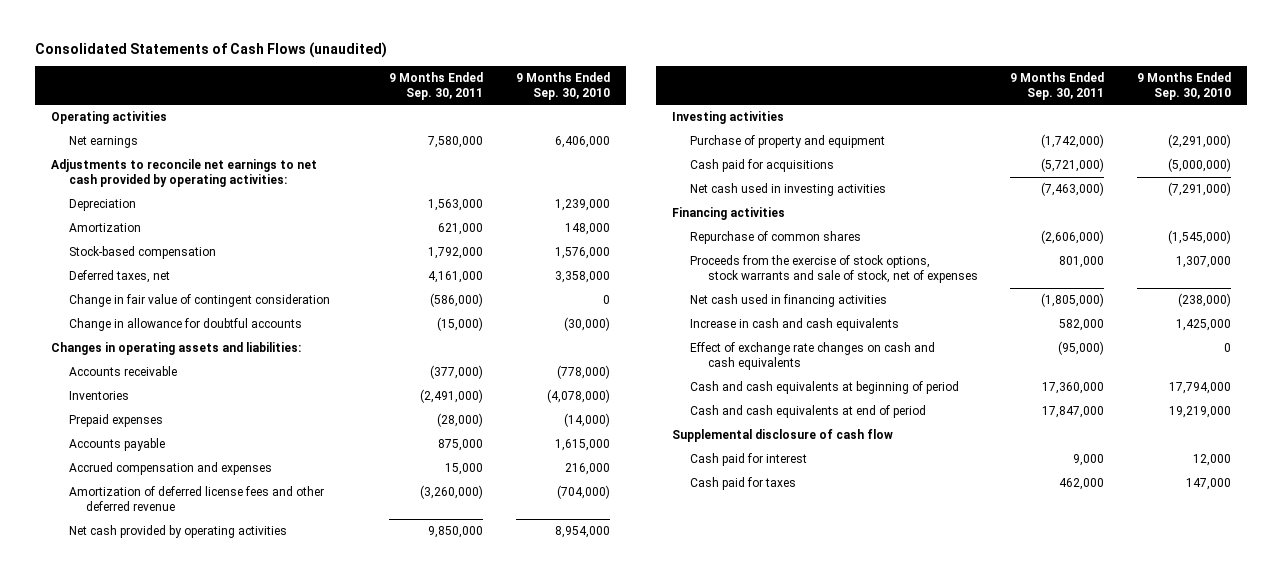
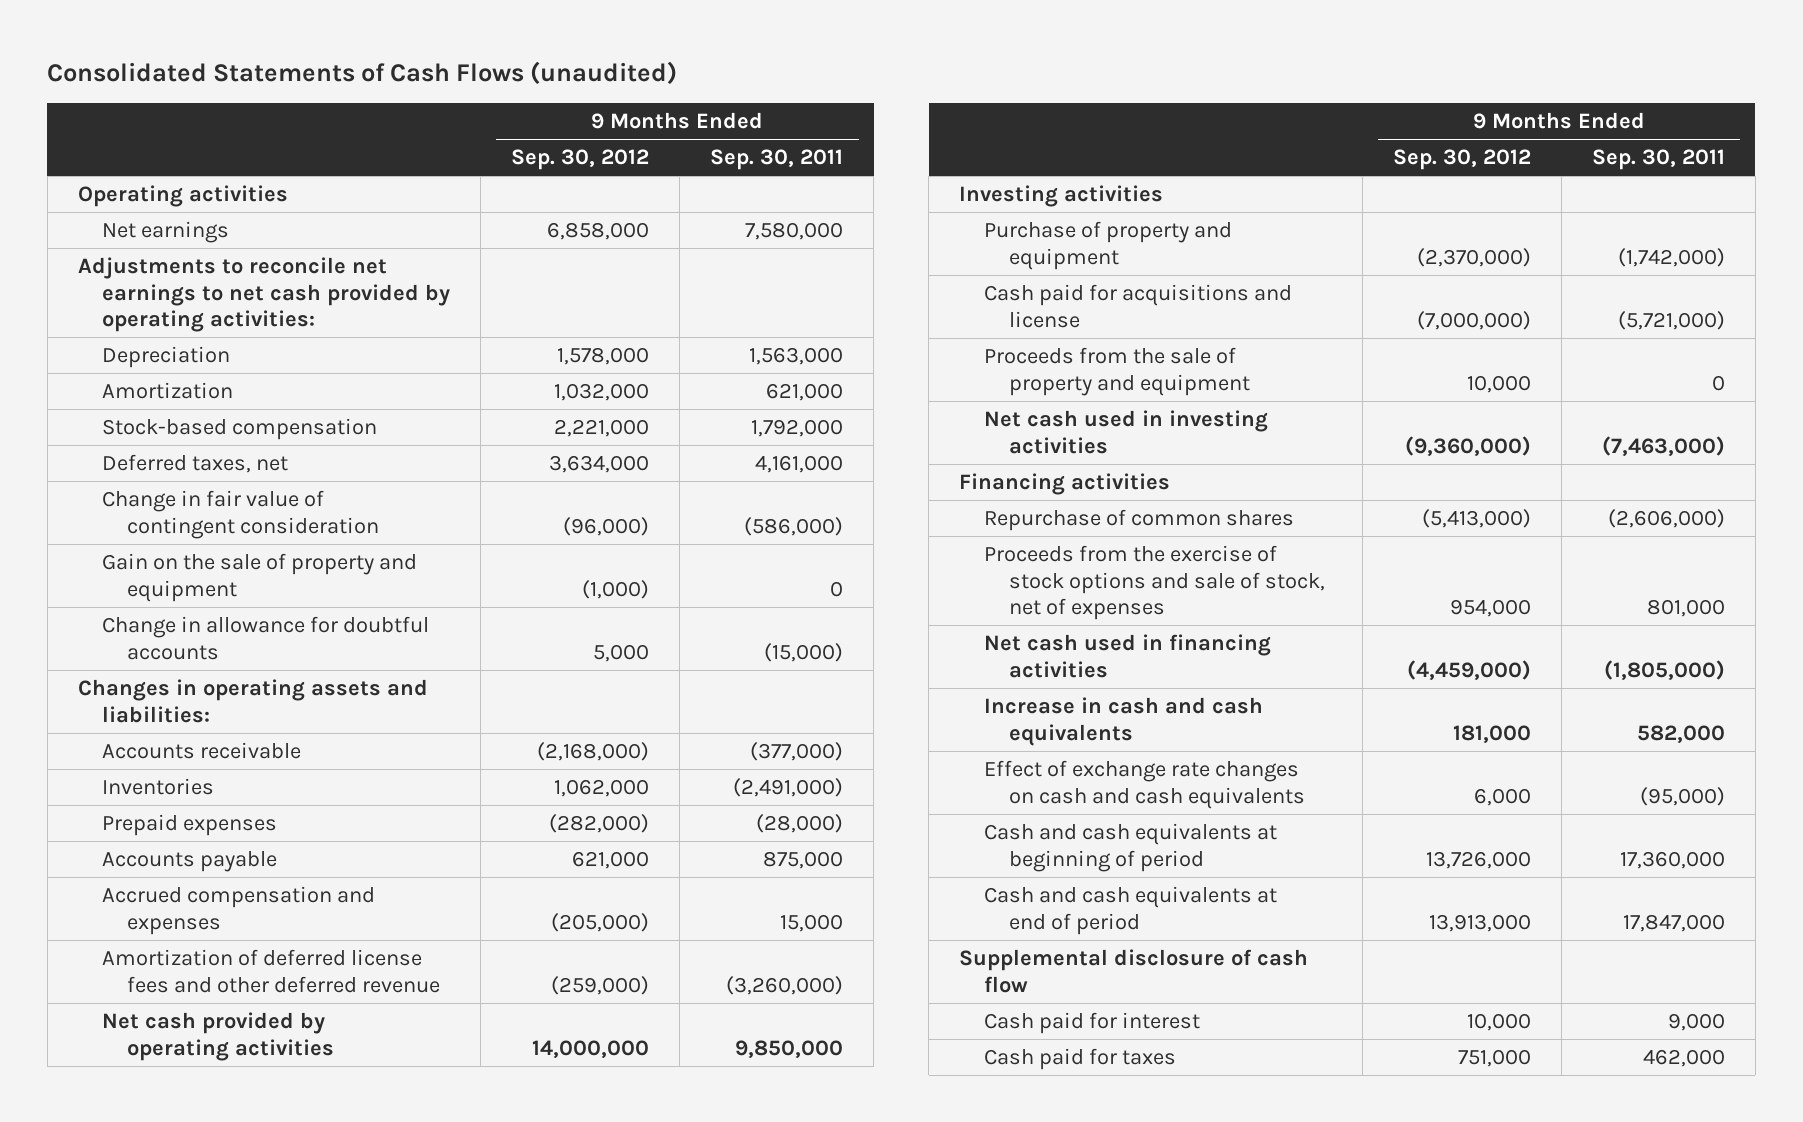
[515,71,610,100] 9 Months Ended Sep. 30, 2010 -> none
none -> [511,149,650,171] Sep. 30, 2012
none -> [102,552,418,602] Gain on the sale of property and equipment
[689,159,834,173] Cash paid for acquisitions -> [984,283,1293,328] Cash paid for acquisitions and license
none -> [984,346,1250,396] Proceeds from the sale of property and equipment
[689,255,978,284] Proceeds from the exercise of stock options, stock warrants and sale of stock, net of expenses -> [984,544,1325,621] Proceeds from the exercise of stock options and sale of stock, net of expenses

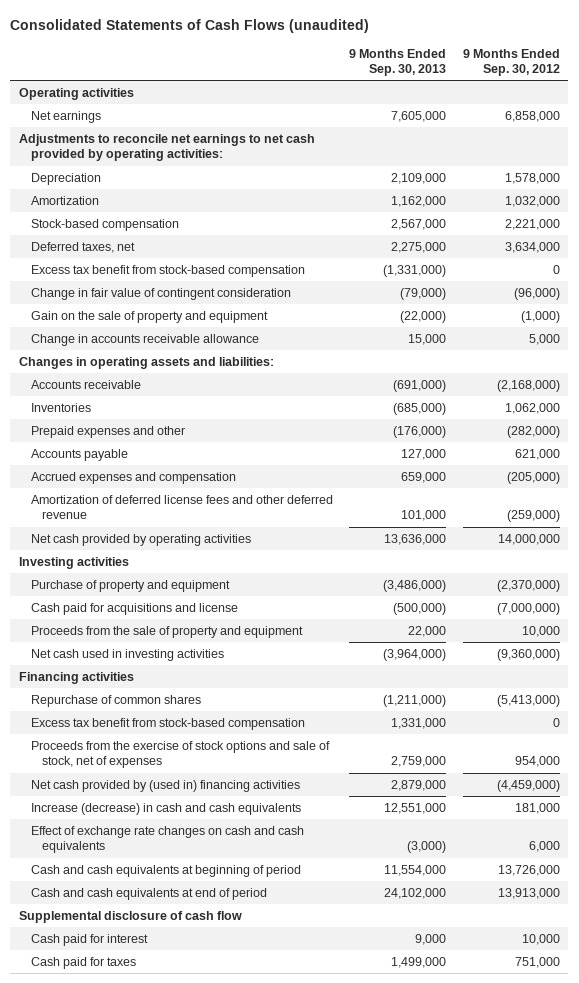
[710,149,844,171] Sep. 30, 2011 -> none
none -> [349,48,447,77] 9 Months Ended Sep. 30, 2013
none -> [30,264,305,277] Excess tax benefit from stock-based compensation
[102,615,430,660] Change in allowance for doubtful accounts -> [30,333,259,346] Change in accounts receivable allowance
[102,813,278,836] Prepaid expenses -> [30,425,185,438] Prepaid expenses and other
[102,885,376,935] Accrued compensation and expenses -> [30,471,236,484] Accrued expenses and compensation
none -> [30,717,305,730] Excess tax benefit from stock-based compensation
[984,633,1272,678] Net cash used in financing activities -> [30,779,300,792] Net cash provided by (used in) financing activities
[984,696,1264,746] Increase in cash and cash equivalents -> [30,802,301,815] Increase (decrease) in cash and cash equivalents

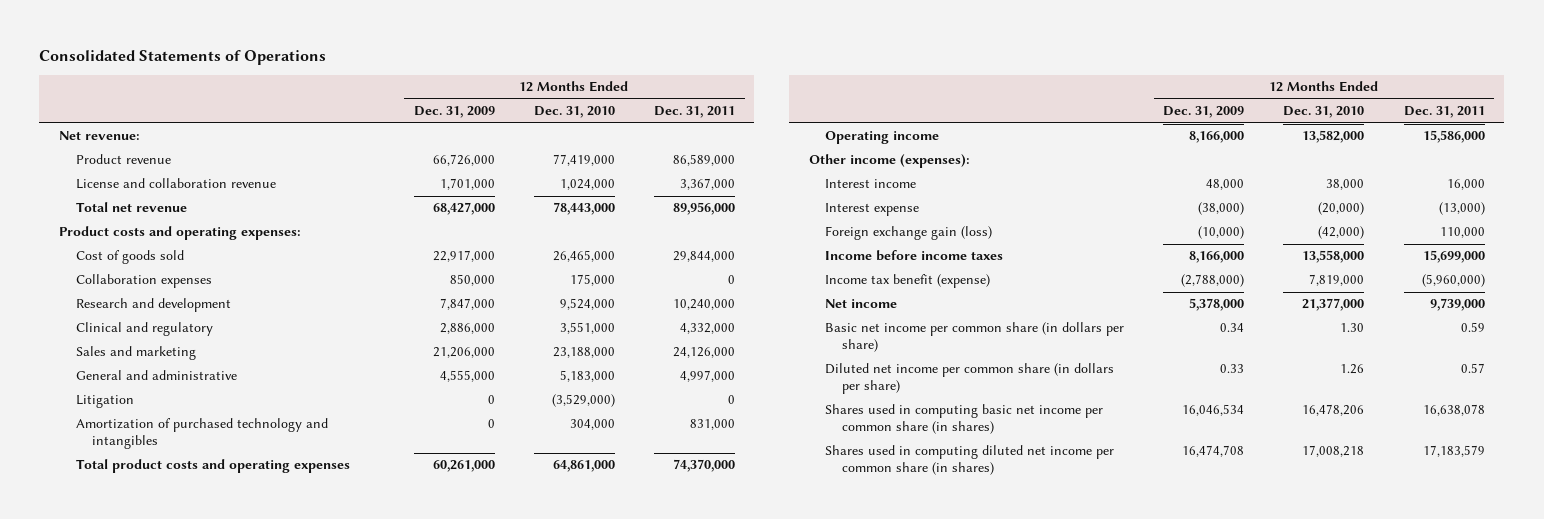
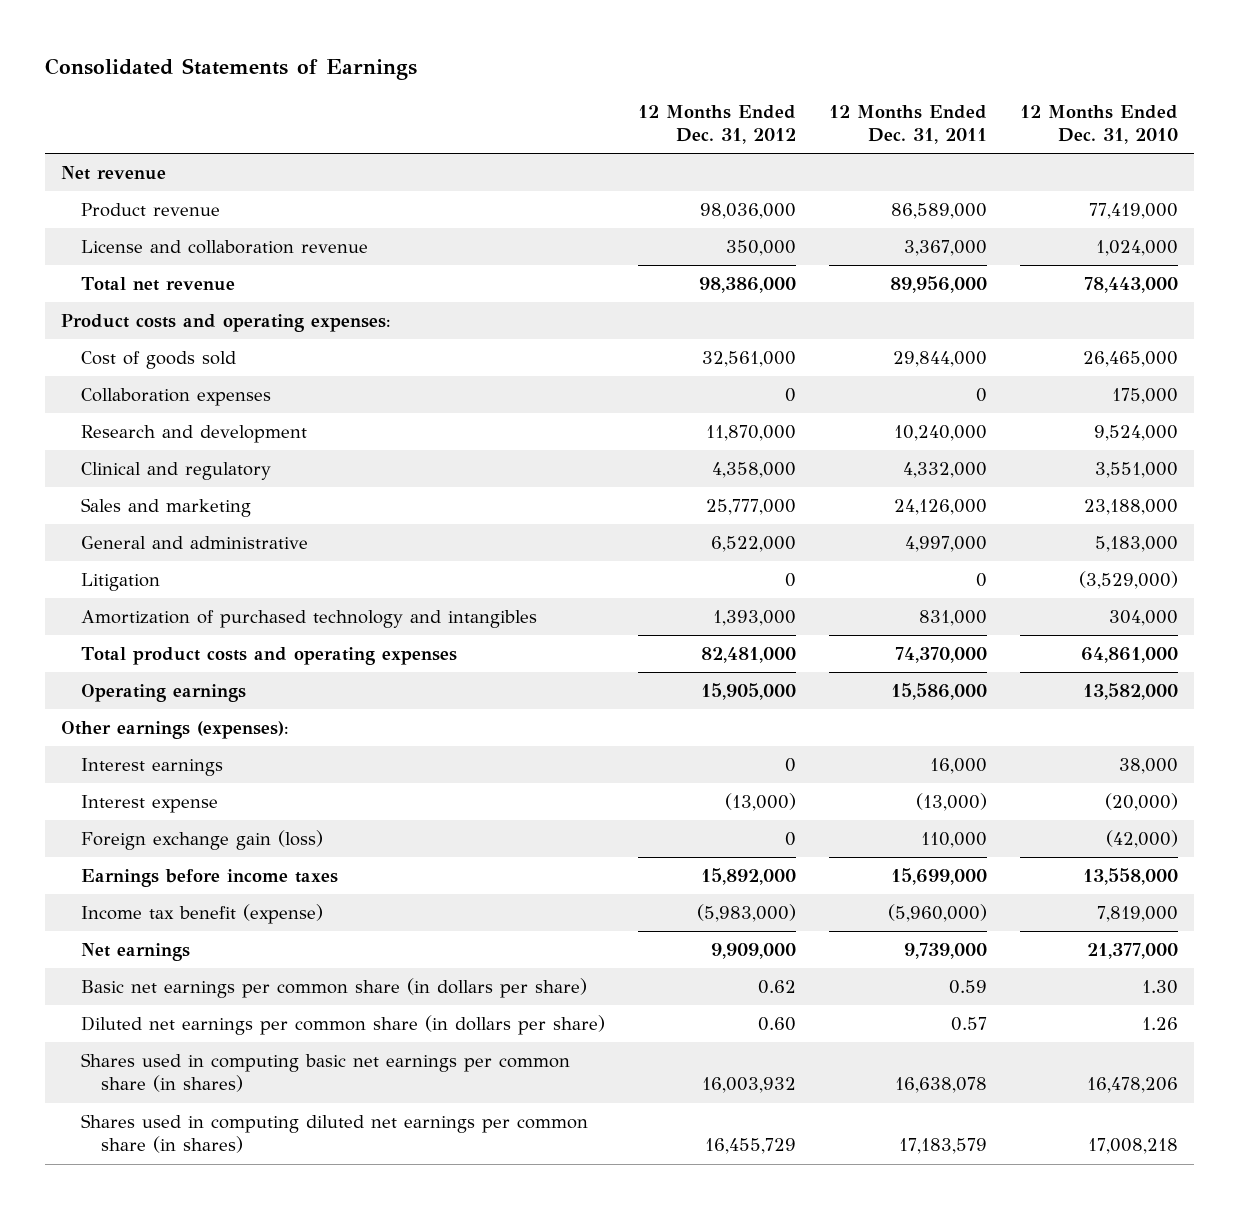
[39,50,327,66] Consolidated Statements of Operations -> [44,57,417,80] Consolidated Statements of Earnings
[413,106,495,119] Dec. 31, 2009 -> none
none -> [637,104,796,144] 12 Months Ended Dec. 31, 2012
[59,131,141,141] Net revenue: -> [61,166,167,181] Net revenue
[825,131,940,145] Operating income -> [81,684,247,703] Operating earnings
[808,154,970,169] Other income (expenses): -> [61,721,290,740] Other earnings (expenses):
[825,179,917,189] Interest income -> [81,758,224,777] Interest earnings
[825,250,1004,262] Income before income taxes -> [81,869,339,888] Earnings before income taxes
[825,299,898,309] Net income -> [81,943,191,962] Net earnings
[825,322,1125,353] Basic net income per common share (in dollars per share) -> [81,978,588,999] Basic net earnings per common share (in dollars per share)
[825,363,1115,395] Diluted net income per common share (in dollars per share) -> [81,1015,606,1036] Diluted net earnings per common share (in dollars per share)
[825,404,1104,435] Shares used in computing basic net income per common share (in shares) -> [81,1053,571,1093] Shares used in computing basic net earnings per common share (in shares)
[825,445,1115,476] Shares used in computing diluted net income per common share (in shares) -> [81,1114,589,1154] Shares used in computing diluted net earnings per common share (in shares)

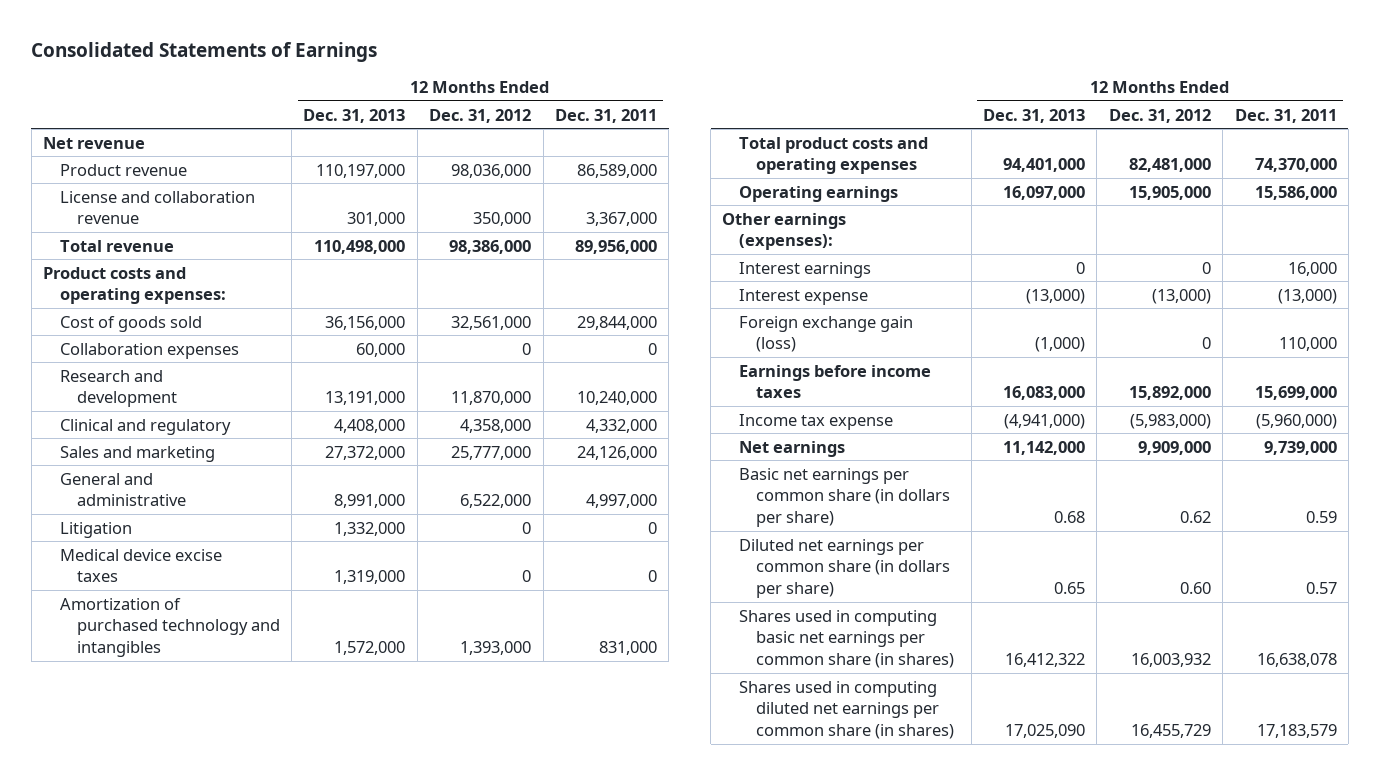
[1019,104,1178,144] 12 Months Ended Dec. 31, 2010 -> none
none -> [303,108,406,123] Dec. 31, 2013
[81,277,236,292] Total net revenue -> [59,239,174,252] Total revenue
none -> [59,548,222,583] Medical device excise taxes
[81,904,324,925] Income tax benefit (expense) -> [739,413,894,430] Income tax expense

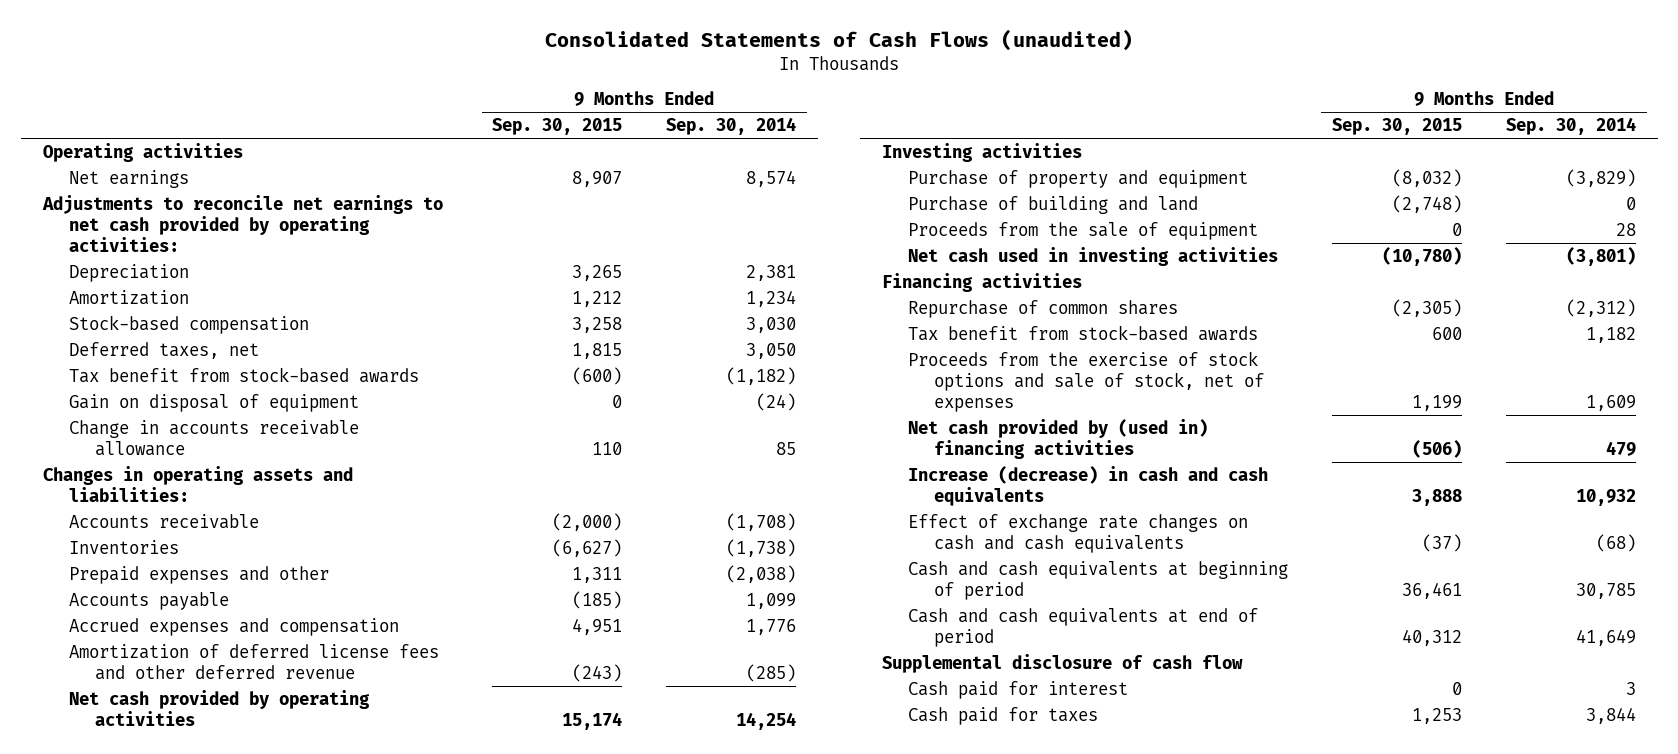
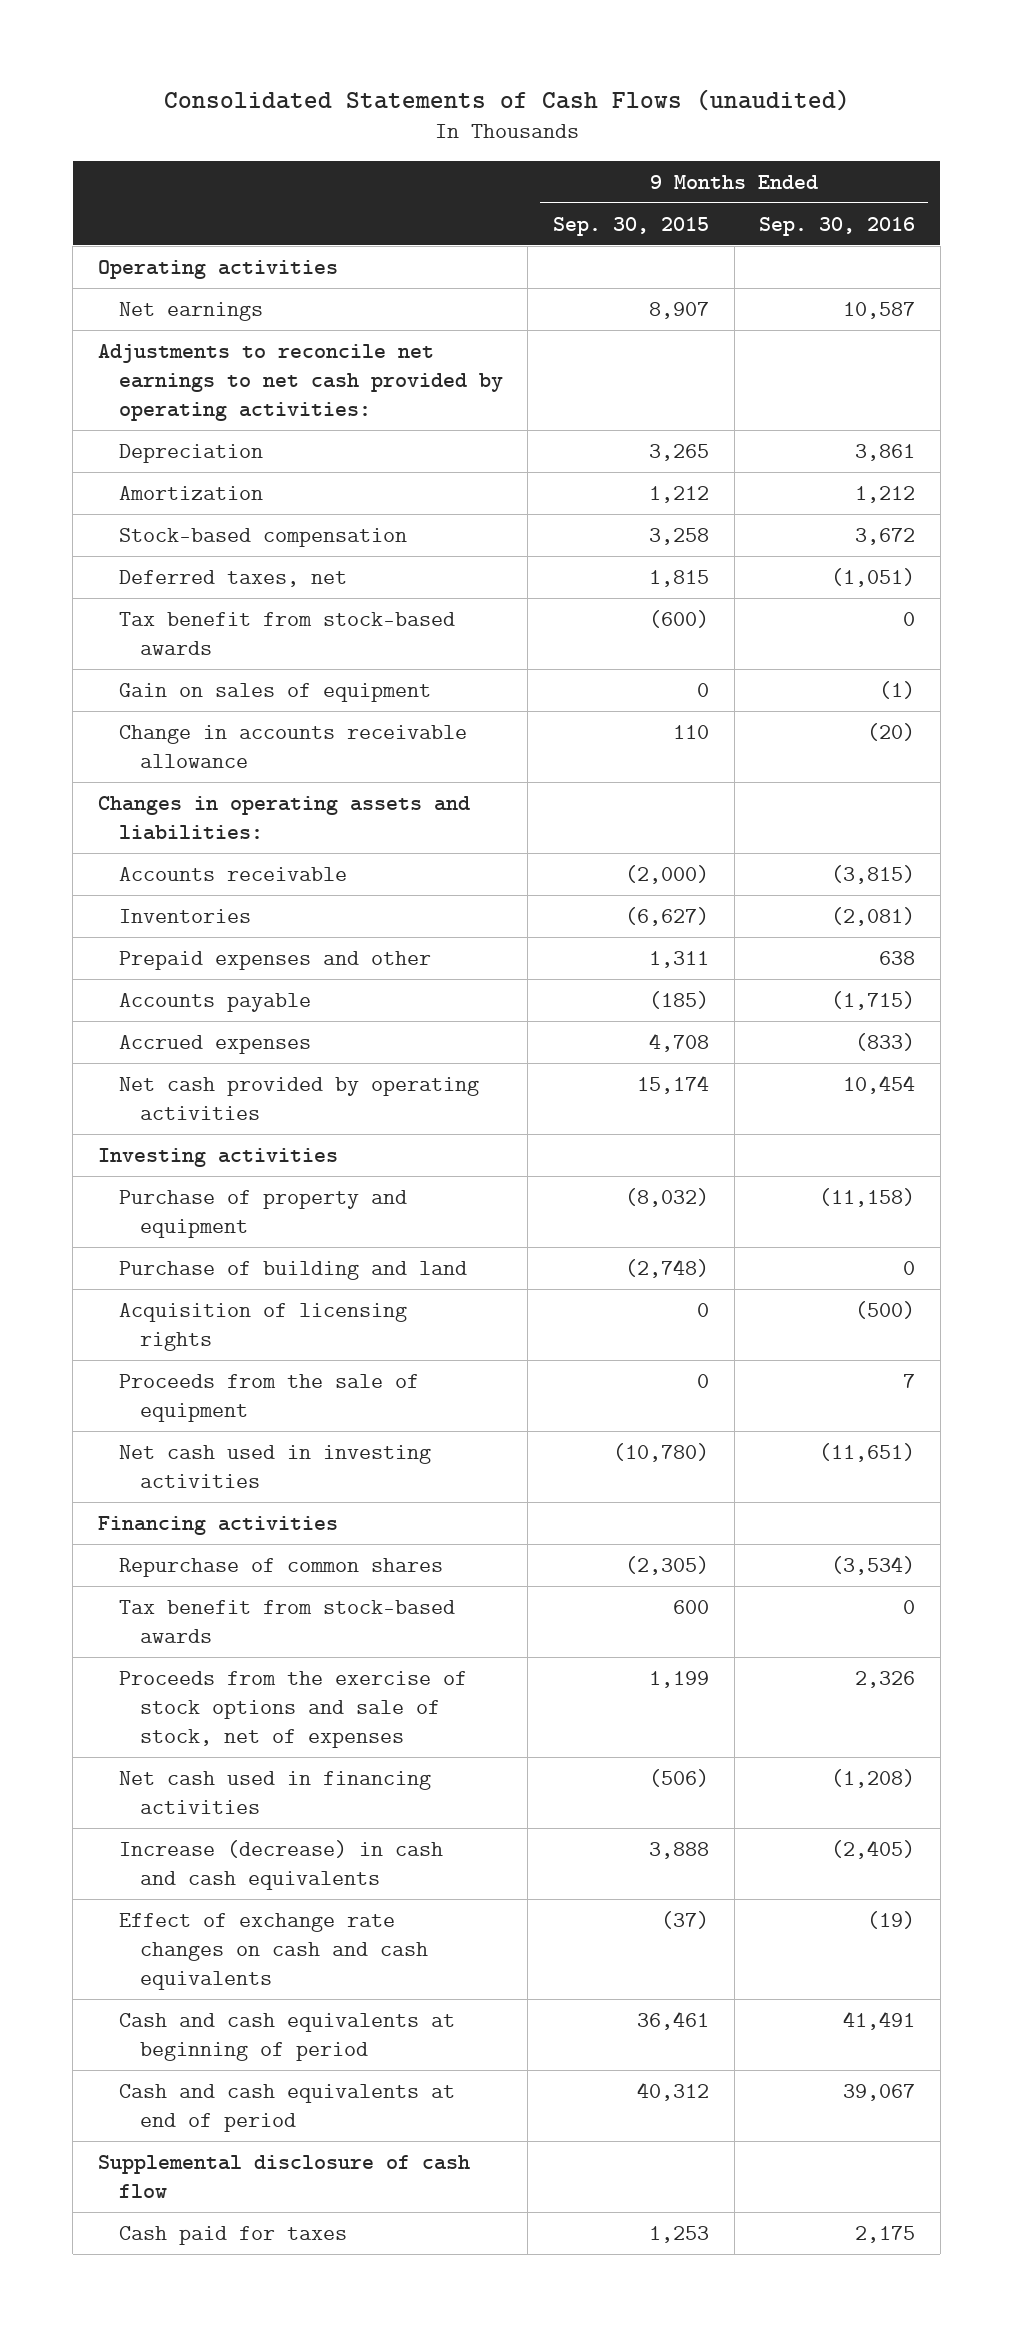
[666,117,797,136] Sep. 30, 2014 -> none
none -> [759,216,916,236] Sep. 30, 2016
[68,393,359,412] Gain on disposal of equipment -> [118,682,431,702] Gain on sales of equipment
[68,643,439,681] Amortization of deferred license fees and other deferred revenue -> none
[68,617,399,636] Accrued expenses and compensation -> [118,1034,311,1054] Accrued expenses
[572,617,623,635] 4,951 -> [648,1032,709,1052] 4,708
none -> [118,1302,407,1351] Acquisition of licensing rights
[908,418,1209,460] Net cash provided by (used in) financing activities -> [118,1770,431,1814] Net cash used in financing activities
[908,680,1129,699] Cash paid for interest -> none

